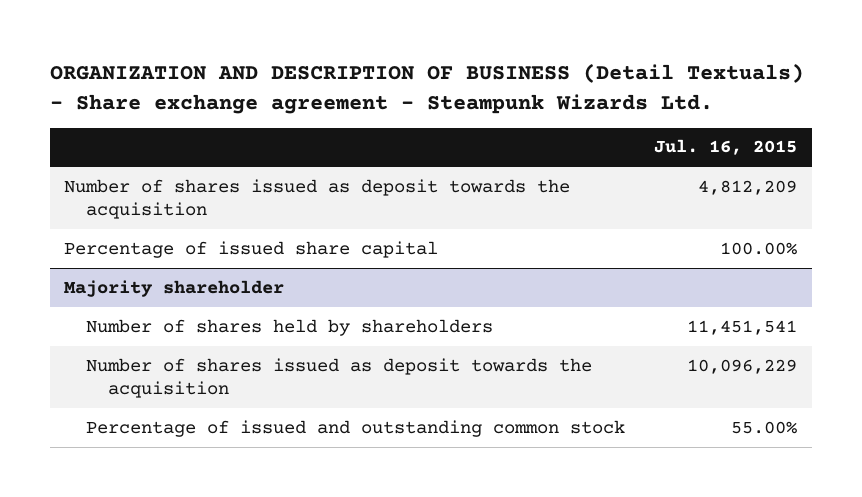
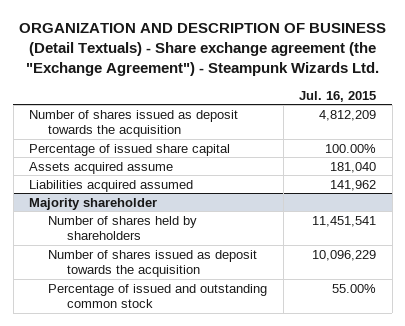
[49,63,804,114] ORGANIZATION AND DESCRIPTION OF BUSINESS (Detail Textuals) - Share exchange agreement - Steampunk Wizards Ltd. -> [18,23,386,77] ORGANIZATION AND DESCRIPTION OF BUSINESS (Detail Textuals) - Share exchange agreement (the "Exchange Agreement") - Steampunk Wizards Ltd.
none -> [29,161,174,174] Assets acquired assume
none -> [29,179,194,192] Liabilities acquired assumed

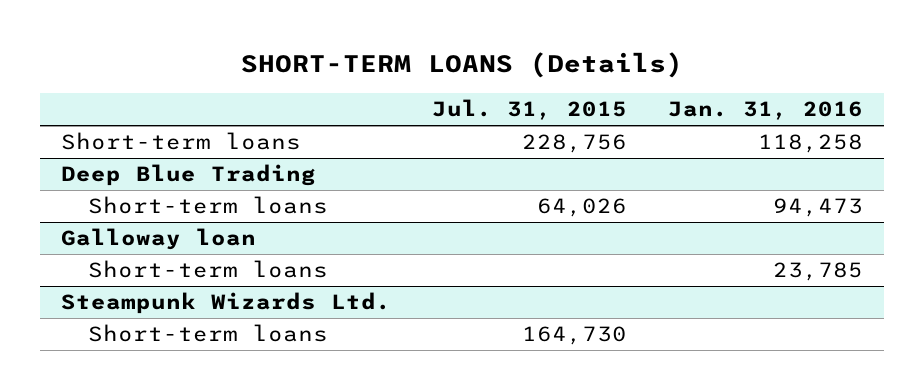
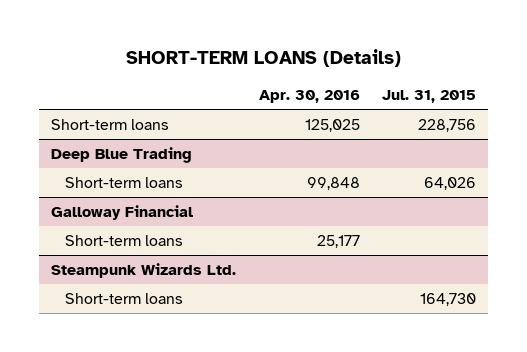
[667,101,863,121] Jan. 31, 2016 -> none
none -> [258,90,360,104] Apr. 30, 2016
[60,228,256,251] Galloway loan -> [50,204,193,220] Galloway Financial

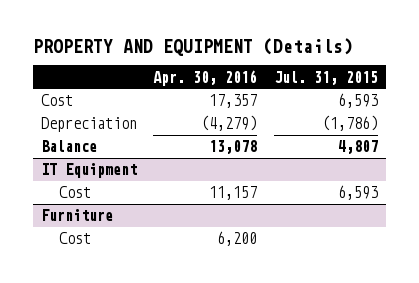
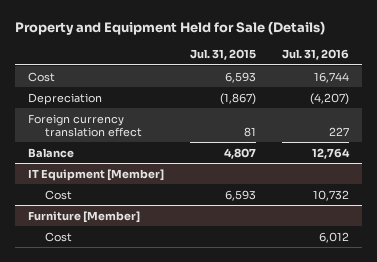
[33,37,354,56] PROPERTY AND EQUIPMENT (Details) -> [14,21,325,36] Property and Equipment Held for Sale (Details)
[153,69,258,86] Apr. 30, 2016 -> none
none -> [281,49,349,61] Jul. 31, 2016
[321,115,378,132] (1,786) -> [219,92,256,105] (1,867)
none -> [27,113,142,137] Foreign currency translation effect
[41,163,138,179] IT Equipment -> [27,168,164,181] IT Equipment [Member]
[41,209,114,222] Furniture -> [27,210,140,223] Furniture [Member]

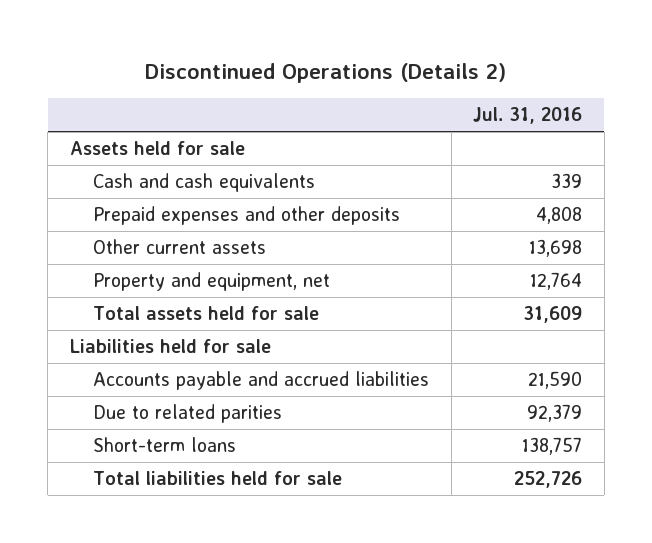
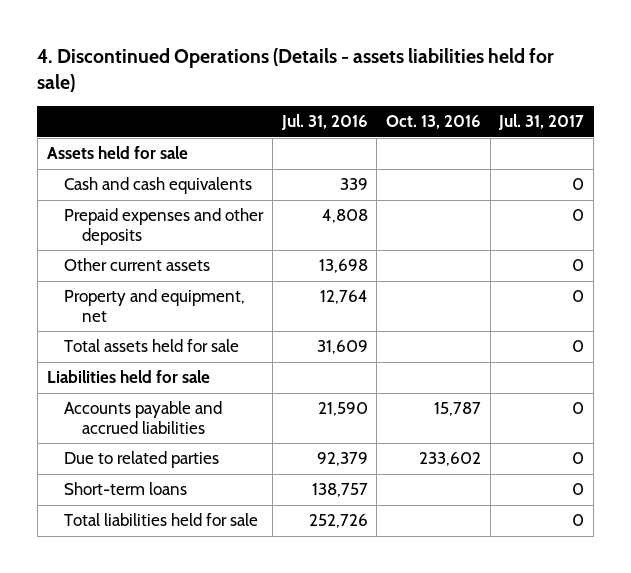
[145,62,507,83] Discontinued Operations (Details 2) -> [37,48,555,93] 4. Discontinued Operations (Details - assets liabilities held for sale)
none -> [386,115,482,130] Oct. 13, 2016
none -> [498,114,585,131] Jul. 31, 2017
[92,404,282,424] Due to related parities -> [64,451,220,469] Due to related parties

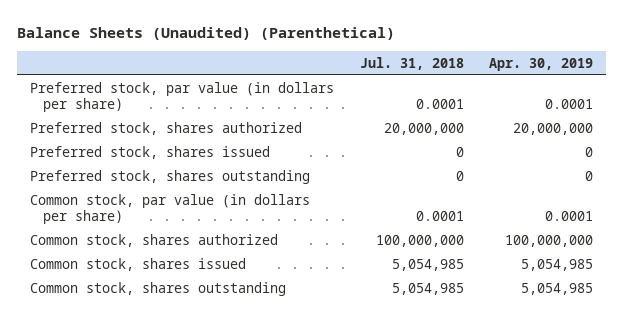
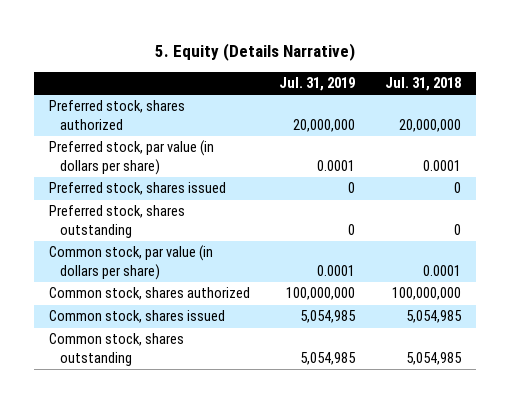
[17,26,396,40] Balance Sheets (Unaudited) (Parenthetical) -> [154,42,355,61] 5. Equity (Details Narrative)
[489,57,594,71] Apr. 30, 2019 -> none
none -> [279,76,356,91] Jul. 31, 2019
[30,81,335,112] Preferred stock, par value (in dollars per share) -> [48,140,214,176] Preferred stock, par value (in dollars per share)

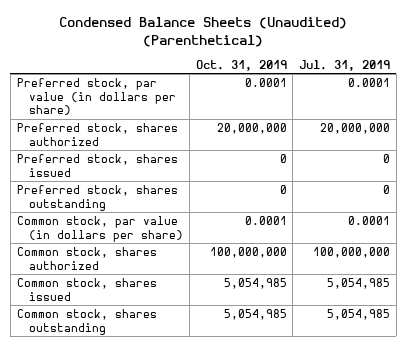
[154,42,355,61] 5. Equity (Details Narrative) -> [59,17,348,47] Condensed Balance Sheets (Unaudited) (Parenthetical)
[384,76,461,91] Jul. 31, 2018 -> none
none -> [195,59,287,71] Oct. 31, 2019
[48,100,185,131] Preferred stock, shares authorized -> [16,123,178,146] Preferred stock, shares authorized

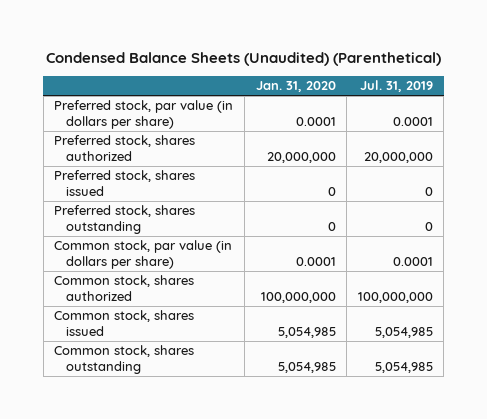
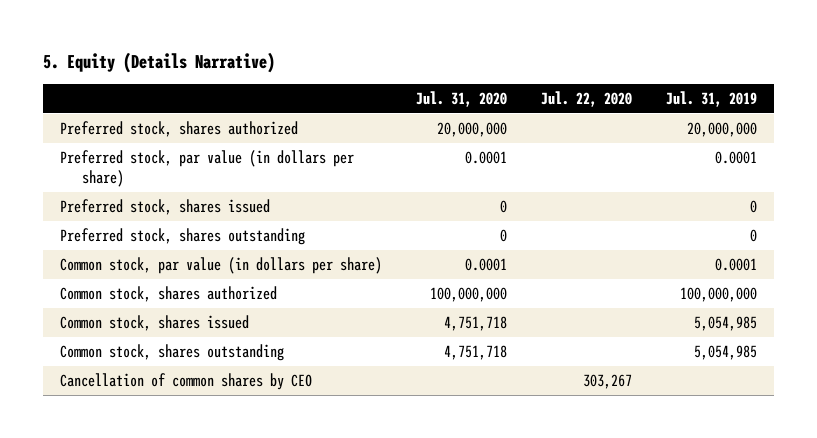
[45,52,441,67] Condensed Balance Sheets (Unaudited) (Parenthetical) -> [42,51,275,73] 5. Equity (Details Narrative)
[255,81,336,93] Jan. 31, 2020 -> none
none -> [415,90,507,107] Jul. 31, 2020
none -> [540,90,632,107] Jul. 22, 2020
[54,100,234,129] Preferred stock, par value (in dollars per share) -> [59,150,354,187] Preferred stock, par value (in dollars per share)
none -> [59,373,312,391] Cancellation of common shares by CEO

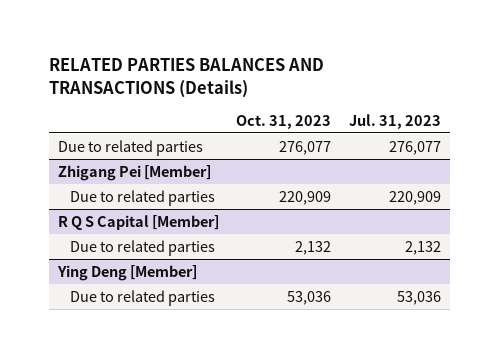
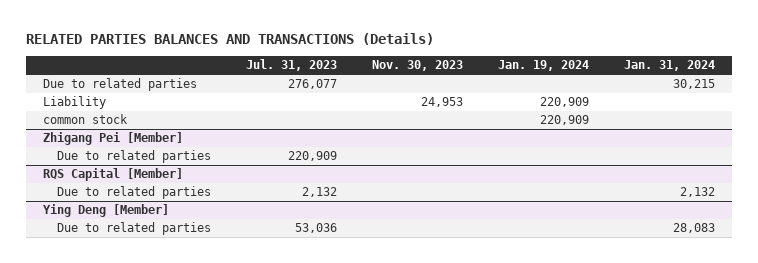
[236,114,332,129] Oct. 31, 2023 -> none
none -> [371,60,463,72] Nov. 30, 2023
none -> [497,60,589,72] Jan. 19, 2024
none -> [623,60,715,72] Jan. 31, 2024
none -> [43,96,107,110] Liability
none -> [43,114,129,125] common stock
[57,214,219,230] R Q S Capital [Member] -> [43,168,184,182] RQS Capital [Member]

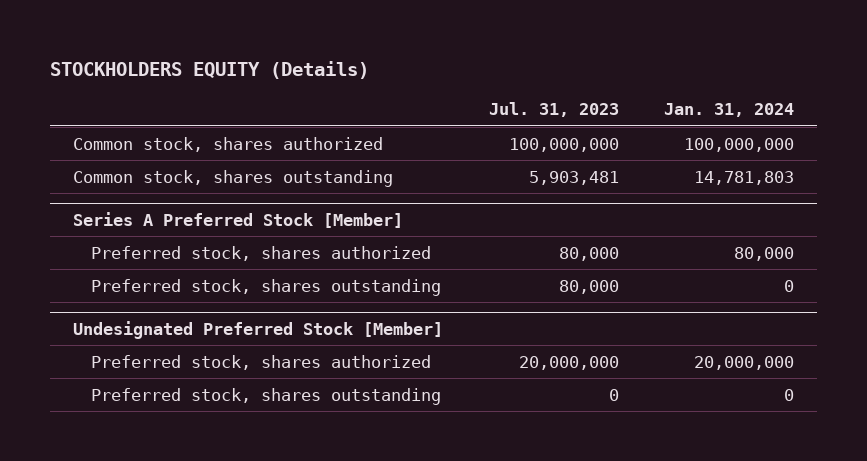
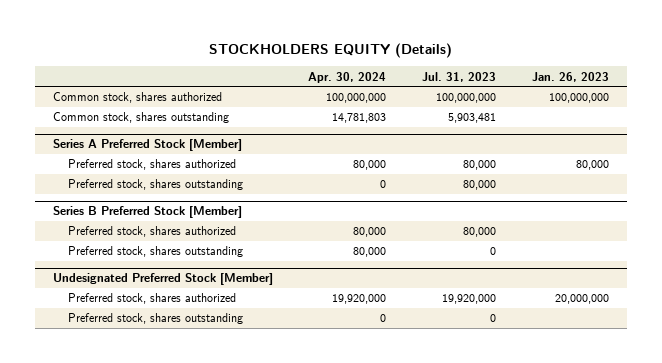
[663,103,794,118] Jan. 31, 2024 -> none
none -> [308,71,387,83] Apr. 30, 2024
none -> [531,71,609,82] Jan. 26, 2023
none -> [52,206,242,219] Series B Preferred Stock [Member]
none -> [67,226,236,238] Preferred stock, shares authorized
none -> [67,246,243,258] Preferred stock, shares outstanding
[518,355,619,370] 20,000,000 -> [442,294,497,305] 19,920,000

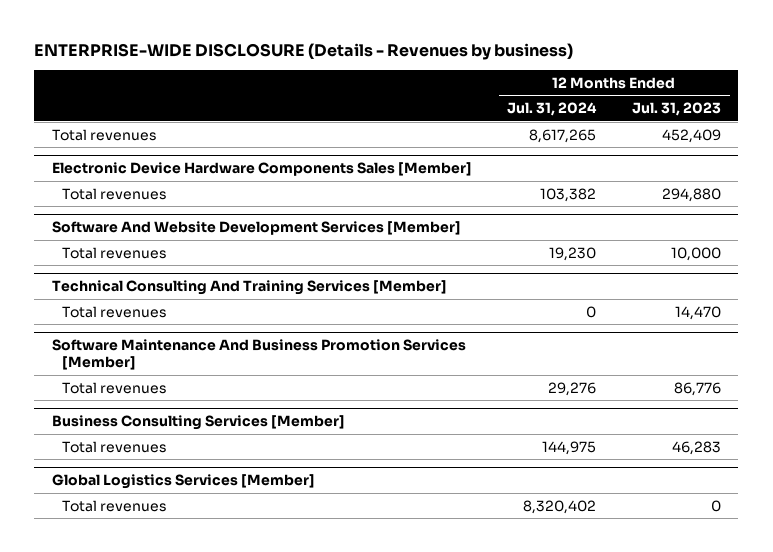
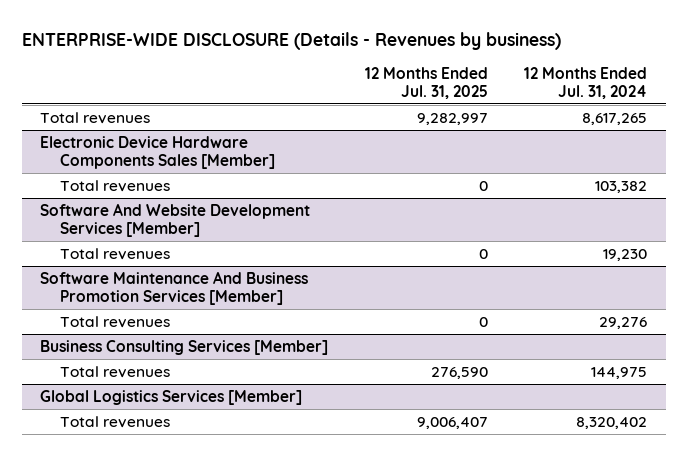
[631,102,721,117] Jul. 31, 2023 -> none
none -> [364,66,488,99] 12 Months Ended Jul. 31, 2025
[52,280,448,296] Technical Consulting And Training Services [Member] -> none
[61,305,167,318] Total revenues -> none

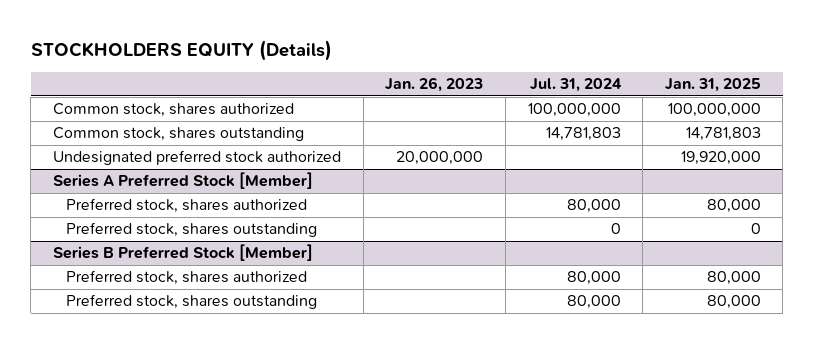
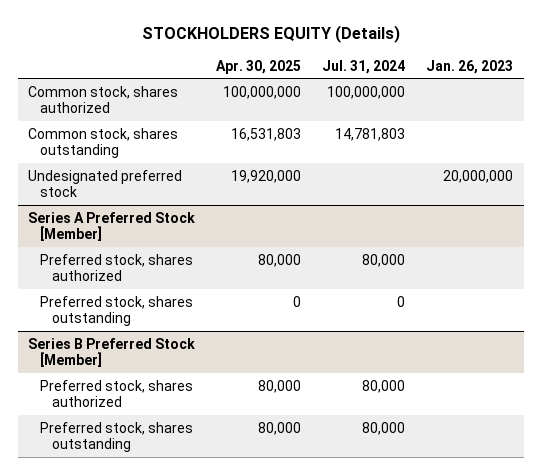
[664,78,761,93] Jan. 31, 2025 -> none
none -> [216,59,302,74] Apr. 30, 2025
[53,150,342,166] Undesignated preferred stock authorized -> [28,169,183,198] Undesignated preferred stock

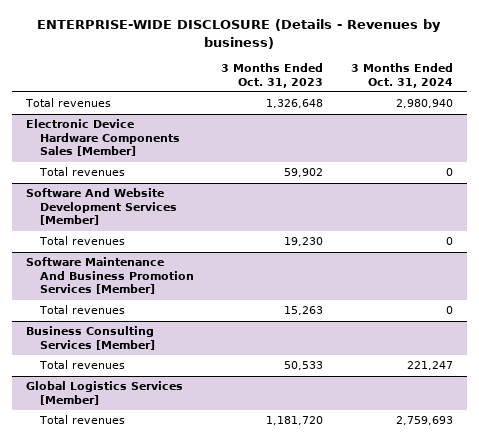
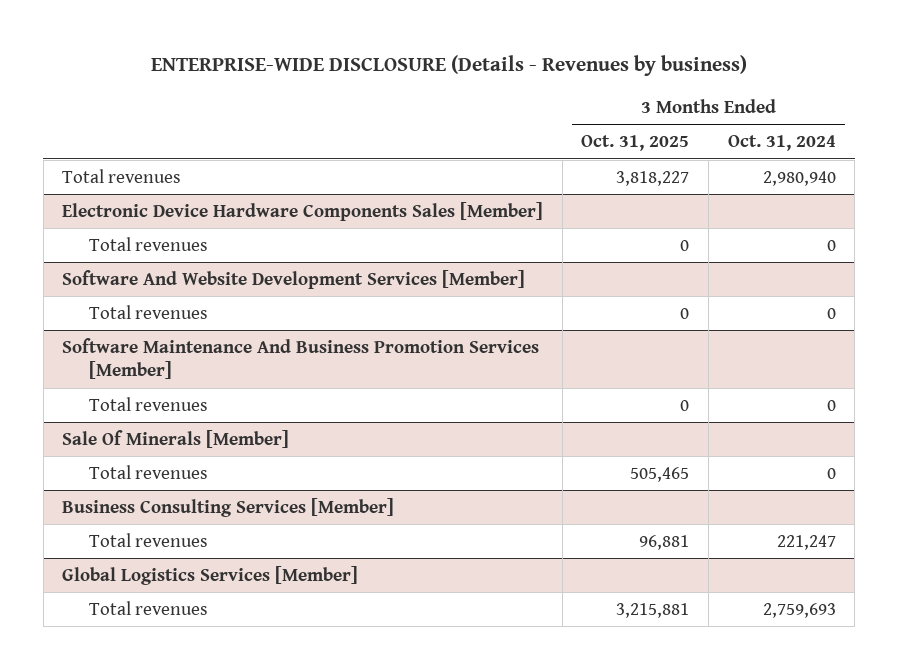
[221,63,324,88] 3 Months Ended Oct. 31, 2023 -> none
none -> [581,134,690,151] Oct. 31, 2025
none -> [62,429,290,448] Sale Of Minerals [Member]
none -> [88,464,208,479] Total revenues

